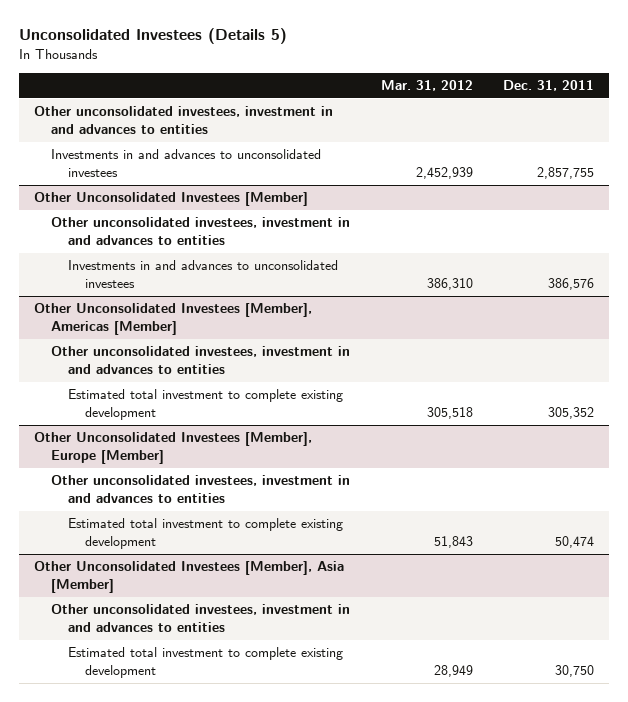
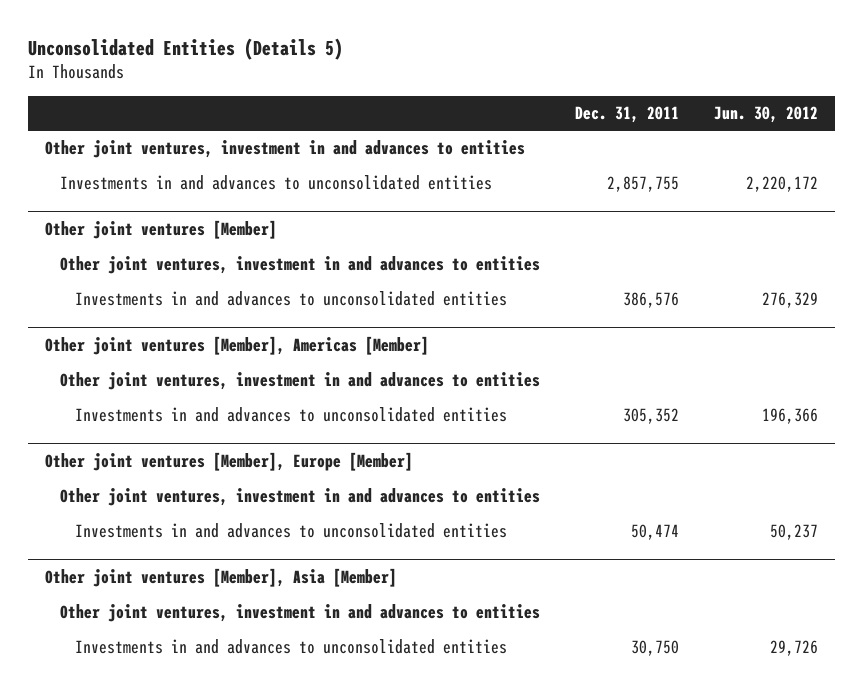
[19,28,288,45] Unconsolidated Investees (Details 5) -> [27,37,343,60] Unconsolidated Entities (Details 5)
[380,79,473,91] Mar. 31, 2012 -> none
none -> [713,106,818,124] Jun. 30, 2012
[34,192,309,207] Other Unconsolidated Investees [Member] -> none
[34,303,313,336] Other Unconsolidated Investees [Member], Americas [Member] -> none
[34,432,313,465] Other Unconsolidated Investees [Member], Europe [Member] -> none
[34,561,345,594] Other Unconsolidated Investees [Member], Asia [Member] -> none
[34,106,334,135] Other unconsolidated investees, investment in and advances to entities -> [44,140,525,159] Other joint ventures, investment in and advances to entities
[51,149,322,178] Investments in and advances to unconsolidated investees -> [60,175,493,191] Investments in and advances to unconsolidated entities
none -> [44,220,277,240] Other joint ventures [Member]
[51,217,351,246] Other unconsolidated investees, investment in and advances to entities -> [60,256,541,275] Other joint ventures, investment in and advances to entities
[68,260,339,289] Investments in and advances to unconsolidated investees -> [75,291,508,307] Investments in and advances to unconsolidated entities
none -> [44,336,429,356] Other joint ventures [Member], Americas [Member]
[51,346,351,375] Other unconsolidated investees, investment in and advances to entities -> [60,372,541,391] Other joint ventures, investment in and advances to entities
[68,389,344,421] Estimated total investment to complete existing development -> [75,407,508,423] Investments in and advances to unconsolidated entities
none -> [44,452,413,472] Other joint ventures [Member], Europe [Member]
[51,475,351,504] Other unconsolidated investees, investment in and advances to entities -> [60,488,541,507] Other joint ventures, investment in and advances to entities
[68,518,344,550] Estimated total investment to complete existing development -> [75,523,508,539] Investments in and advances to unconsolidated entities
none -> [44,568,397,588] Other joint ventures [Member], Asia [Member]
[51,604,351,633] Other unconsolidated investees, investment in and advances to entities -> [60,604,541,623] Other joint ventures, investment in and advances to entities
[68,647,344,679] Estimated total investment to complete existing development -> [75,639,508,655] Investments in and advances to unconsolidated entities

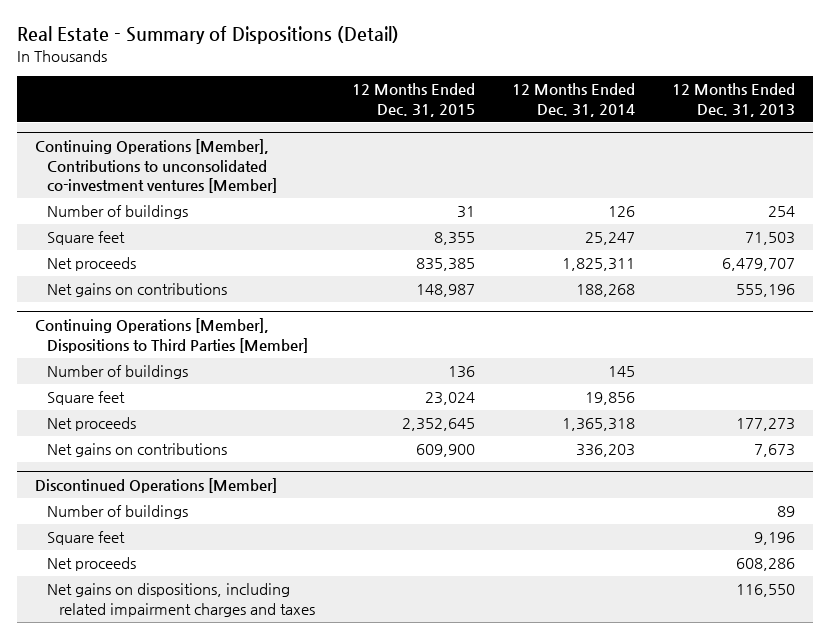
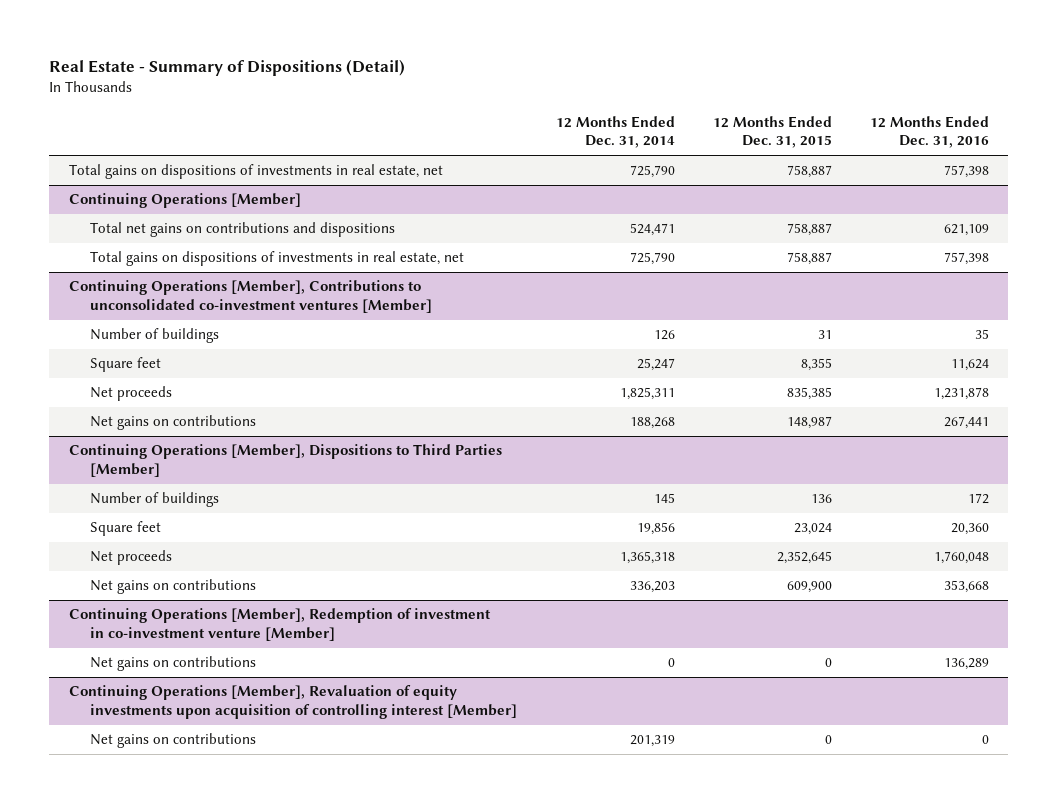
[671,83,795,117] 12 Months Ended Dec. 31, 2013 -> none
none -> [870,115,990,149] 12 Months Ended Dec. 31, 2016
none -> [68,164,443,180] Total gains on dispositions of investments in real estate, net
none -> [68,193,301,209] Continuing Operations [Member]
none -> [90,222,396,238] Total net gains on contributions and dispositions
none -> [90,251,465,267] Total gains on dispositions of investments in real estate, net
[35,478,278,494] Discontinued Operations [Member] -> none
[47,505,189,520] Number of buildings -> none
[47,531,126,546] Square feet -> none
[47,557,137,572] Net proceeds -> none
[47,583,316,618] Net gains on dispositions, including related impairment charges and taxes -> none
none -> [68,608,491,641] Continuing Operations [Member], Redemption of investment in co-investment venture [Member]
none -> [90,656,257,672] Net gains on contributions
none -> [68,685,518,719] Continuing Operations [Member], Revaluation of equity investments upon acquisition of controlling interest [Member]
none -> [90,733,257,749] Net gains on contributions

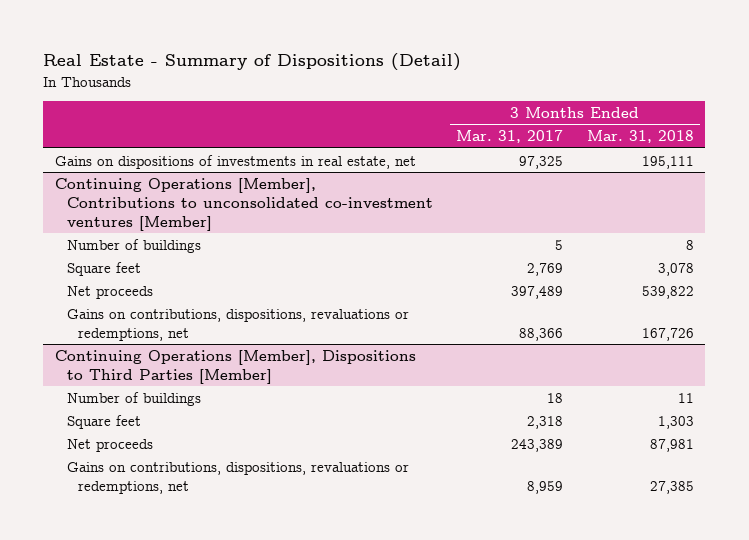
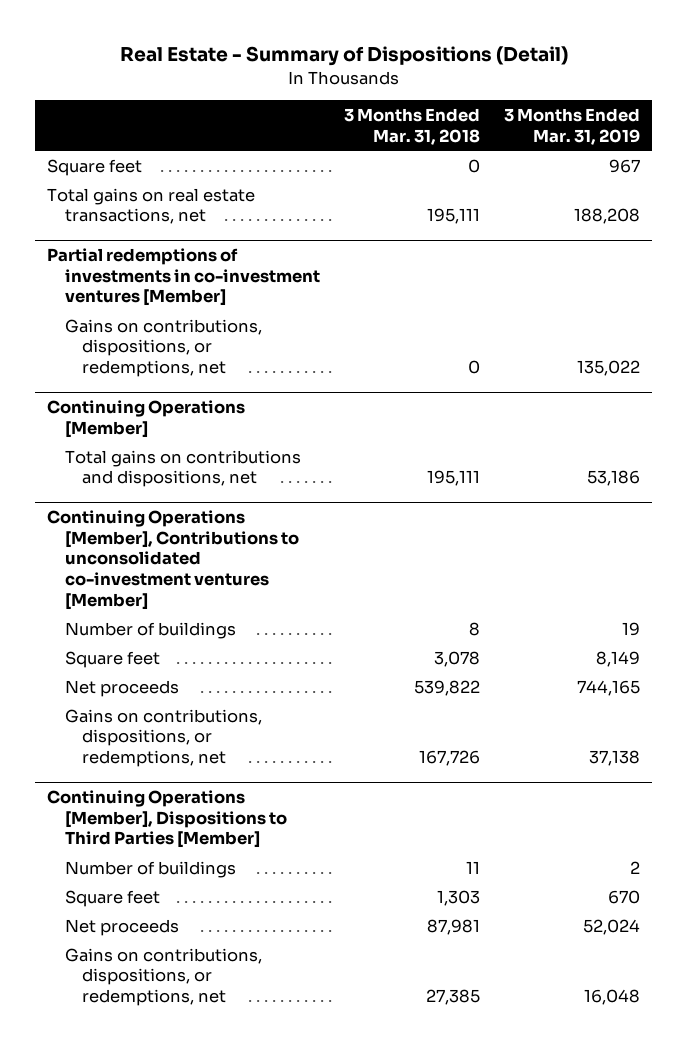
[456,130,564,144] Mar. 31, 2017 -> none
none -> [504,107,641,145] 3 Months Ended Mar. 31, 2019
none -> [47,158,143,176] Square feet
[55,154,417,169] Gains on dispositions of investments in real estate, net -> [47,187,256,225] Total gains on real estate transactions, net
none -> [47,248,320,307] Partial redemptions of investments in co-investment ventures [Member]
none -> [64,318,262,378] Gains on contributions, dispositions, or redemptions, net
none -> [47,400,246,438] Continuing Operations [Member]
none -> [64,449,301,488] Total gains on contributions and dispositions, net
[66,308,409,341] Gains on contributions, dispositions, revaluations or redemptions, net -> [64,708,262,768] Gains on contributions, dispositions, or redemptions, net
[66,461,409,494] Gains on contributions, dispositions, revaluations or redemptions, net -> [64,947,262,1007] Gains on contributions, dispositions, or redemptions, net

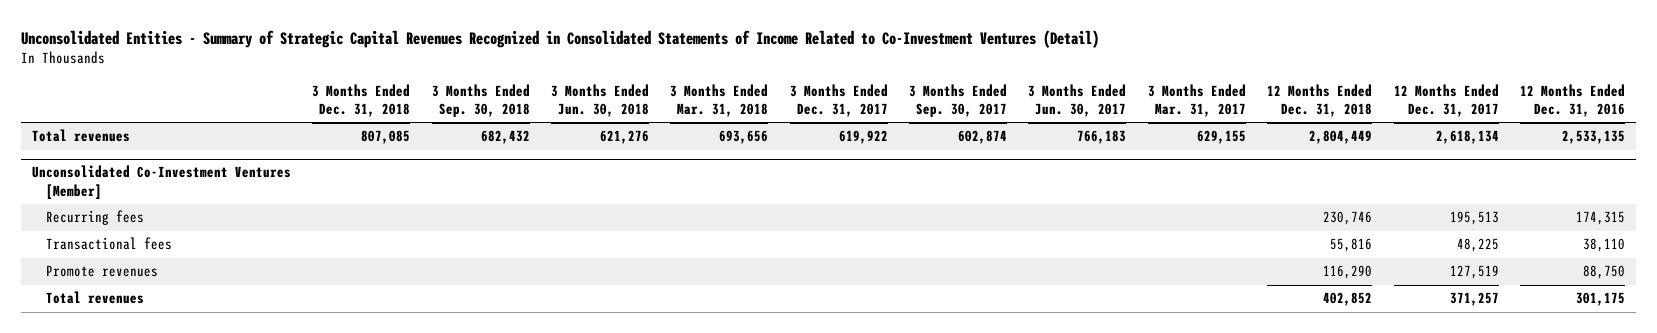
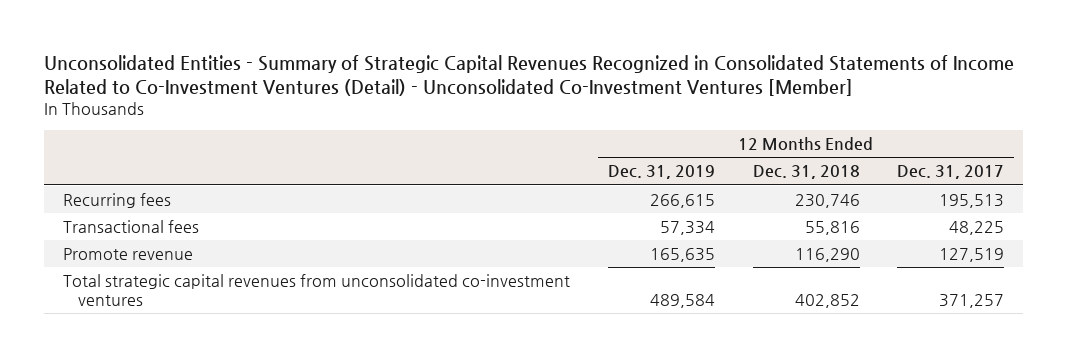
[21,29,1100,48] Unconsolidated Entities - Summary of Strategic Capital Revenues Recognized in Consolidated Statements of Income Related to Co-Investment Ventures (Detail) -> [44,54,1015,96] Unconsolidated Entities - Summary of Strategic Capital Revenues Recognized in Consolidated Statements of Income Related to Co-Investment Ventures (Detail) - Unconsolidated Co-Investment Ventures [Member]
[312,83,411,118] 3 Months Ended Dec. 31, 2018 -> none
[431,83,530,118] 3 Months Ended Sep. 30, 2018 -> none
[551,83,650,118] 3 Months Ended Jun. 30, 2018 -> none
[670,83,769,118] 3 Months Ended Mar. 31, 2018 -> none
[789,83,888,118] 3 Months Ended Dec. 31, 2017 -> none
[909,83,1008,118] 3 Months Ended Sep. 30, 2017 -> none
[1028,83,1127,118] 3 Months Ended Jun. 30, 2017 -> none
[1147,83,1246,118] 3 Months Ended Mar. 31, 2017 -> none
[1519,83,1625,118] 12 Months Ended Dec. 31, 2016 -> none
none -> [607,165,715,180] Dec. 31, 2019
[31,129,130,143] Total revenues -> none
[31,165,291,200] Unconsolidated Co-Investment Ventures [Member] -> none
[45,265,158,278] Promote revenues -> [63,248,194,261] Promote revenue
[45,291,144,305] Total revenues -> [63,274,571,306] Total strategic capital revenues from unconsolidated co-investment ventures

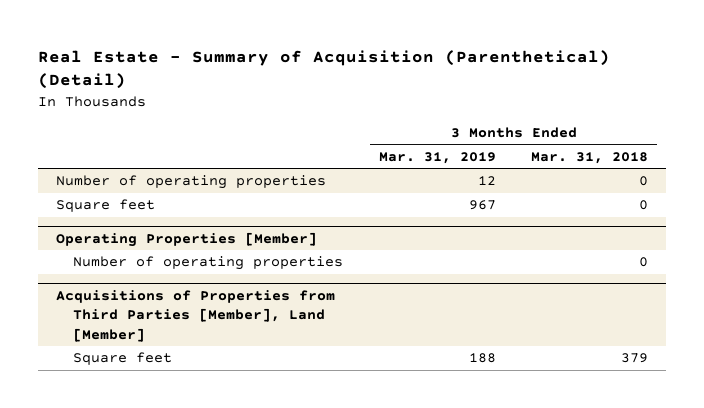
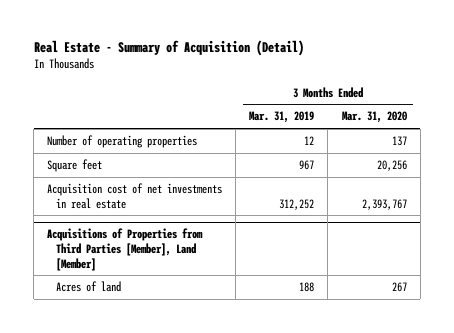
[38,49,611,90] Real Estate - Summary of Acquisition (Parenthetical) (Detail) -> [33,40,304,57] Real Estate - Summary of Acquisition (Detail)
[531,151,649,164] Mar. 31, 2018 -> none
none -> [341,111,407,124] Mar. 31, 2020
[55,231,317,247] Operating Properties [Member] -> none
[73,256,344,271] Number of operating properties -> none
none -> [47,183,223,209] Acquisition cost of net investments in real estate
[73,352,173,366] Square feet -> [56,281,122,293] Acres of land

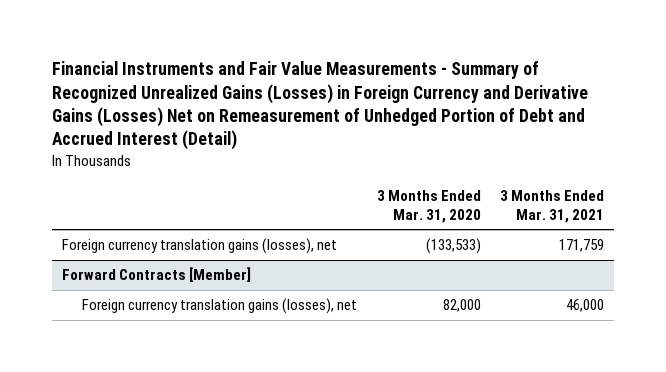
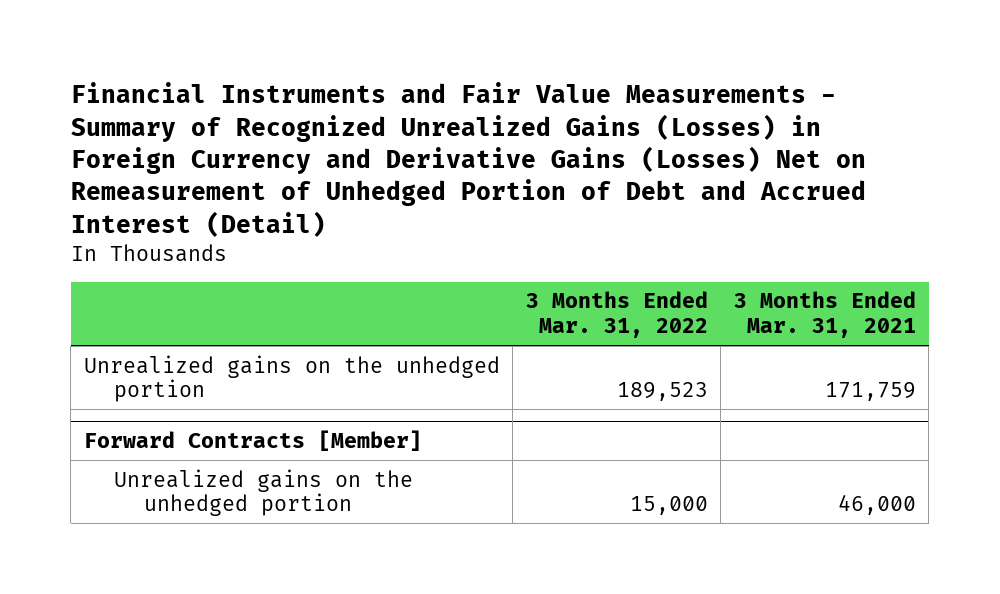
[376,190,481,223] 3 Months Ended Mar. 31, 2020 -> none
none -> [525,291,708,339] 3 Months Ended Mar. 31, 2022
[61,238,337,255] Foreign currency translation gains (losses), net -> [83,354,500,403] Unrealized gains on the unhedged portion
[82,298,358,315] Foreign currency translation gains (losses), net -> [113,468,413,517] Unrealized gains on the unhedged portion

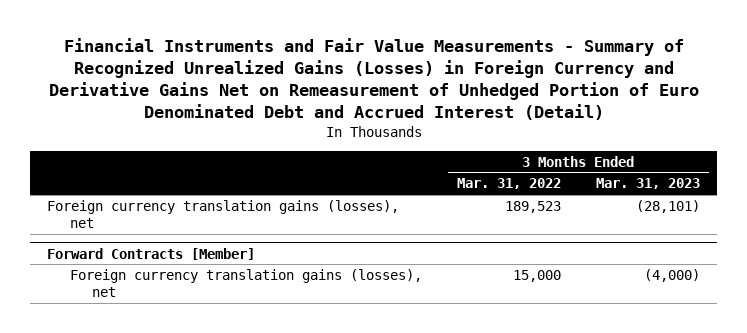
[70,82,866,237] Financial Instruments and Fair Value Measurements - Summary of Recognized Unrealized Gains (Losses) in Foreign Currency and Derivative Gains (Losses) Net on Remeasurement of Unhedged Portion of Debt and Accrued Interest (Detail) -> [48,37,699,120] Financial Instruments and Fair Value Measurements - Summary of Recognized Unrealized Gains (Losses) in Foreign Currency and Derivative Gains Net on Remeasurement of Unhedged Portion of Euro Denominated Debt and Accrued Interest (Detail)
[733,291,916,339] 3 Months Ended Mar. 31, 2021 -> none
none -> [595,178,700,190] Mar. 31, 2023
[83,354,500,403] Unrealized gains on the unhedged portion -> [47,200,400,229] Foreign currency translation gains (losses), net
[113,468,413,517] Unrealized gains on the unhedged portion -> [69,269,422,298] Foreign currency translation gains (losses), net

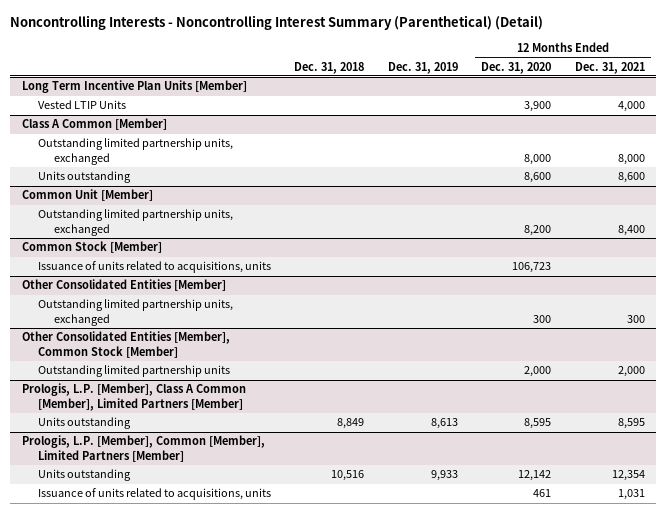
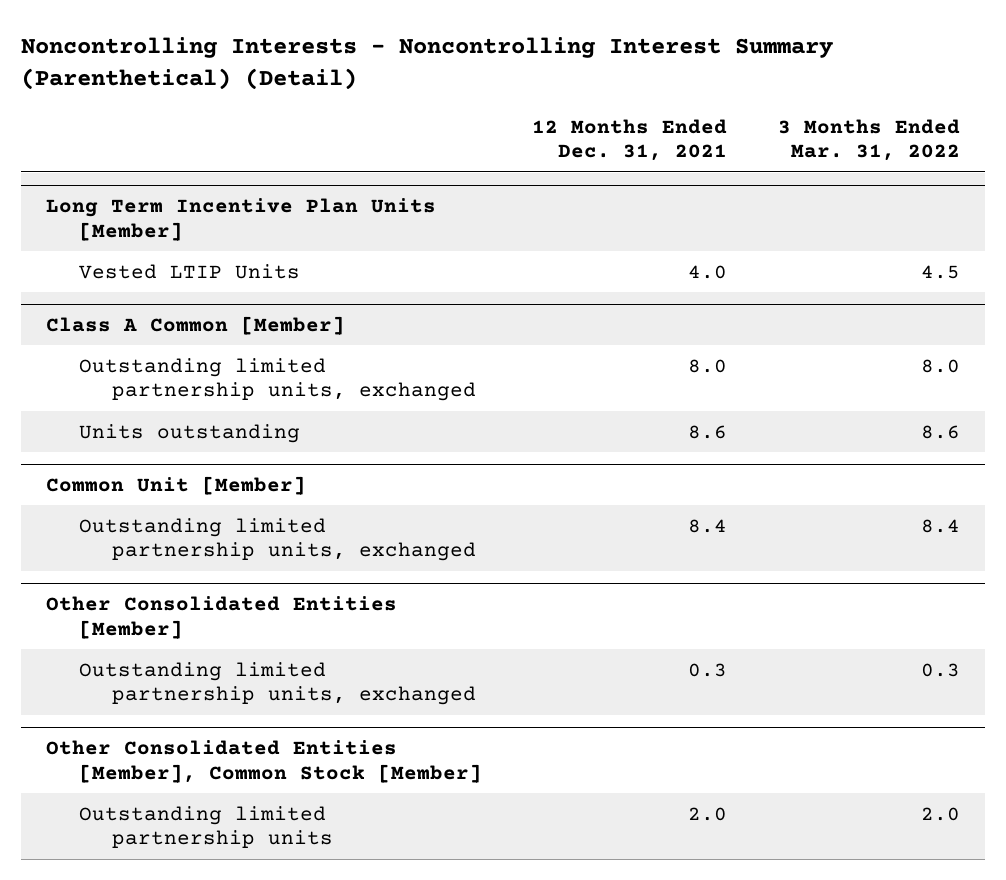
[294,61,365,74] Dec. 31, 2018 -> none
[387,61,458,74] Dec. 31, 2019 -> none
[481,61,552,74] Dec. 31, 2020 -> none
none -> [777,118,960,162] 3 Months Ended Mar. 31, 2022
[617,101,645,113] 4,000 -> [688,264,728,279] 4.0
[617,153,645,165] 8,000 -> [688,358,728,373] 8.0
[617,172,645,184] 8,600 -> [688,424,728,439] 8.6
[21,241,162,254] Common Stock [Member] -> none
[37,261,271,274] Issuance of units related to acquisitions, units -> none
[617,224,645,236] 8,400 -> [688,518,728,533] 8.4
[626,314,645,323] 300 -> [688,662,728,677] 0.3
[21,383,246,411] Prologis, L.P. [Member], Class A Common [Member], Limited Partners [Member] -> none
[37,417,131,430] Units outstanding -> none
[21,435,265,462] Prologis, L.P. [Member], Common [Member], Limited Partners [Member] -> none
[37,469,131,482] Units outstanding -> none
[37,488,271,501] Issuance of units related to acquisitions, units -> none
[617,366,645,378] 2,000 -> [688,806,728,821] 2.0

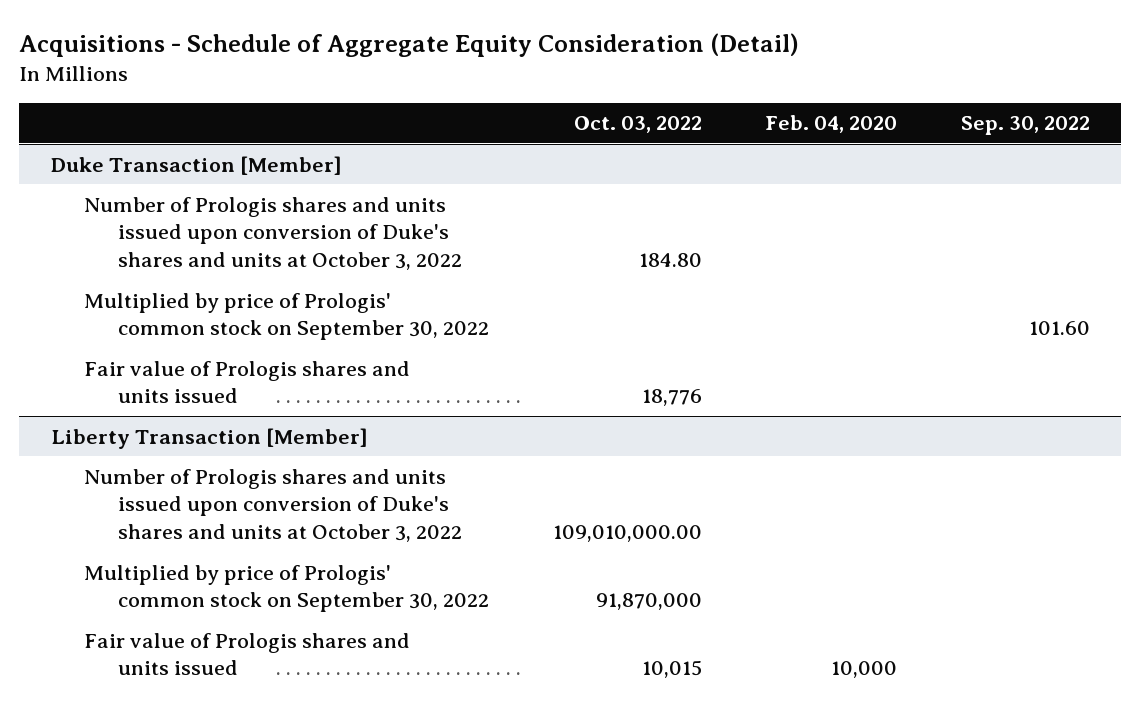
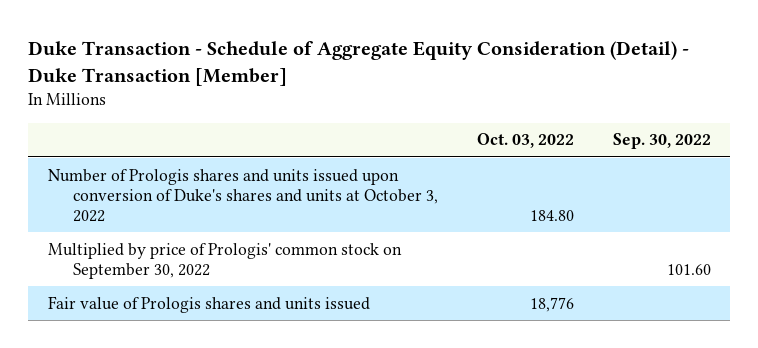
[19,33,800,58] Acquisitions - Schedule of Aggregate Equity Consideration (Detail) -> [28,41,690,86] Duke Transaction - Schedule of Aggregate Equity Consideration (Detail) - Duke Transaction [Member]
[765,115,898,134] Feb. 04, 2020 -> none
[50,155,342,175] Duke Transaction [Member] -> none
[50,427,368,449] Liberty Transaction [Member] -> none
[84,468,463,543] Number of Prologis shares and units issued upon conversion of Duke's shares and units at October 3, 2022 -> none
[84,564,490,613] Multiplied by price of Prologis' common stock on September 30, 2022 -> none
[84,632,411,676] Fair value of Prologis shares and units issued -> none

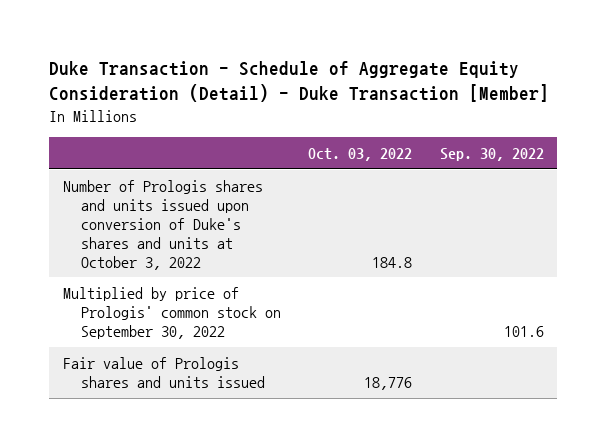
[529,209,574,221] 184.80 -> [372,256,413,268] 184.8
[666,263,711,275] 101.60 -> [503,325,544,337] 101.6

